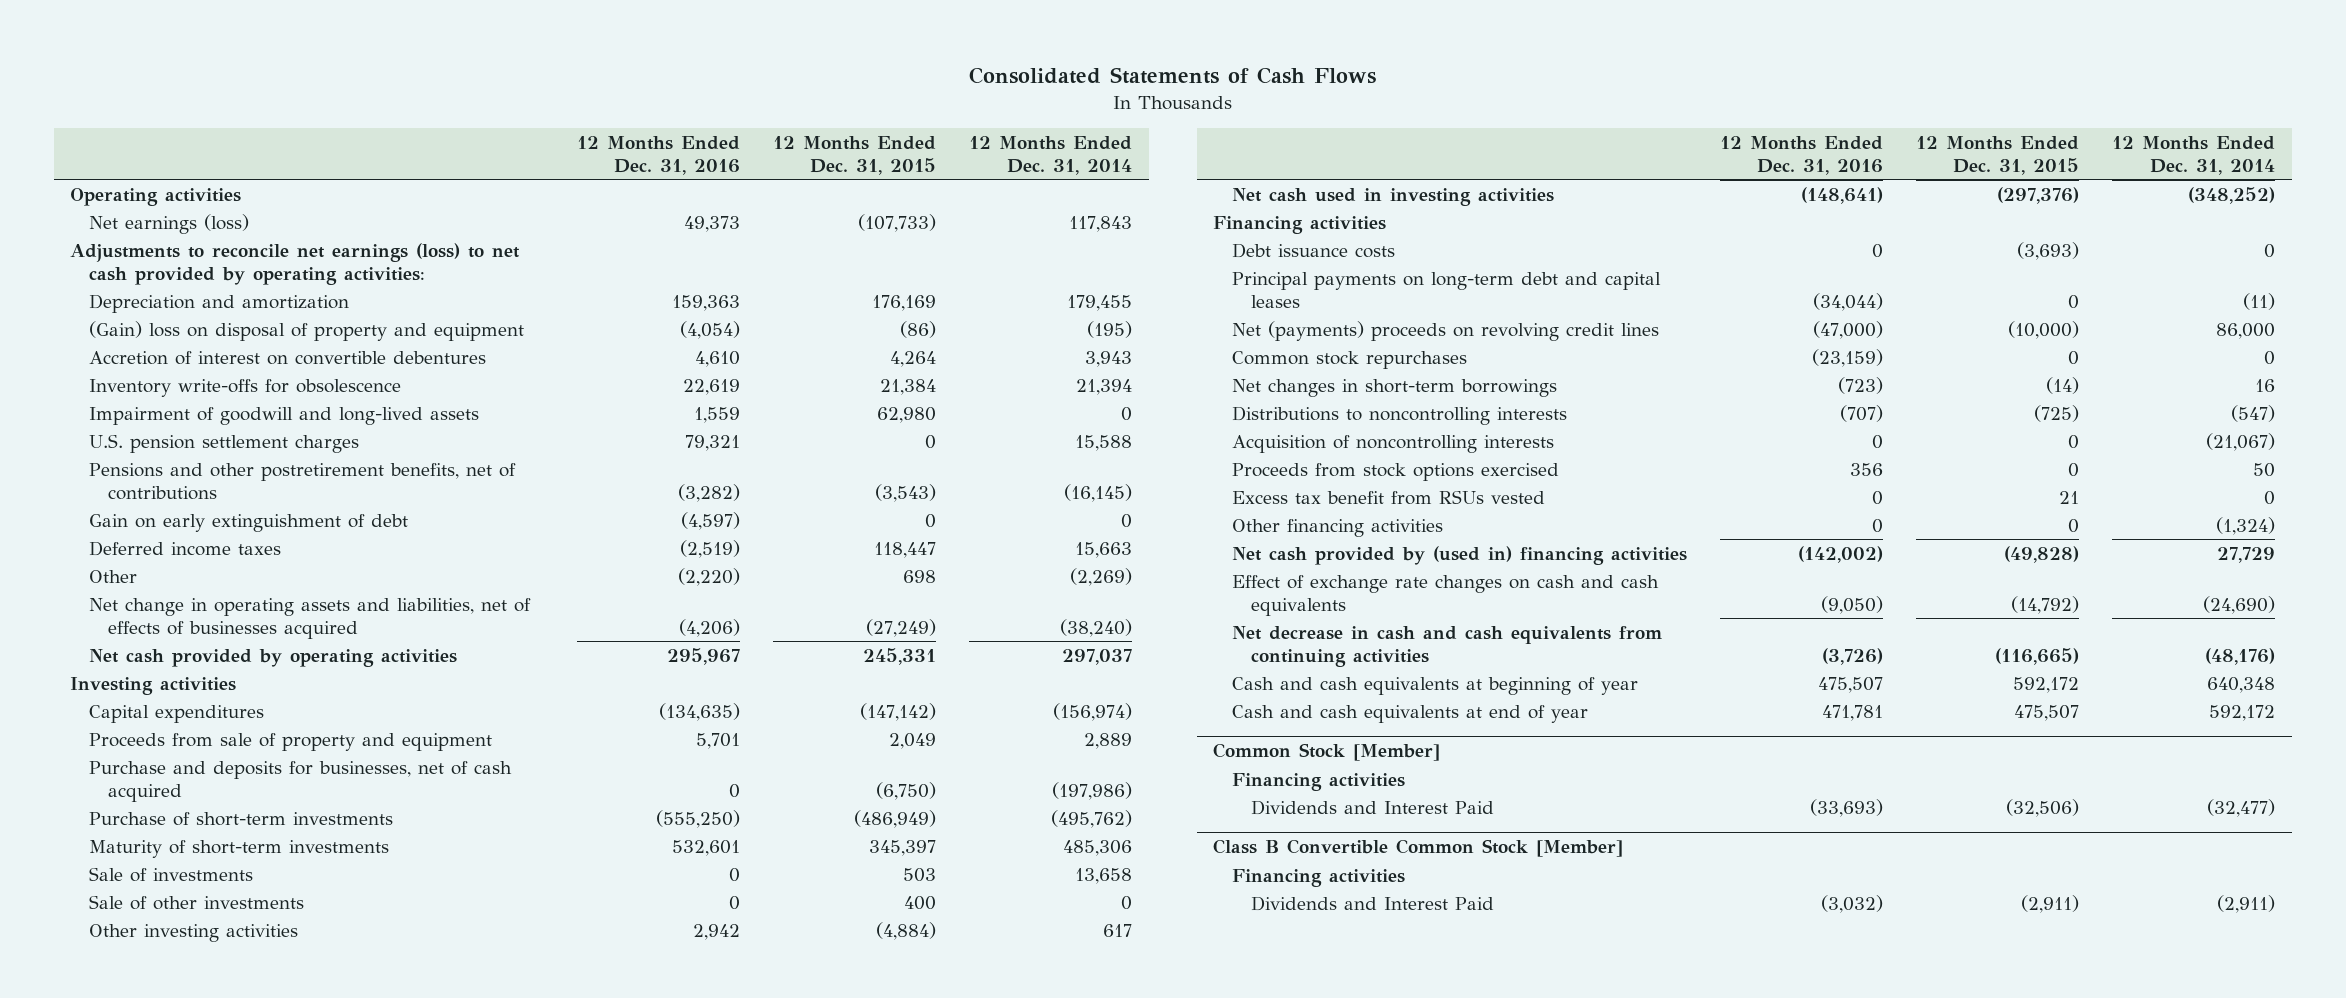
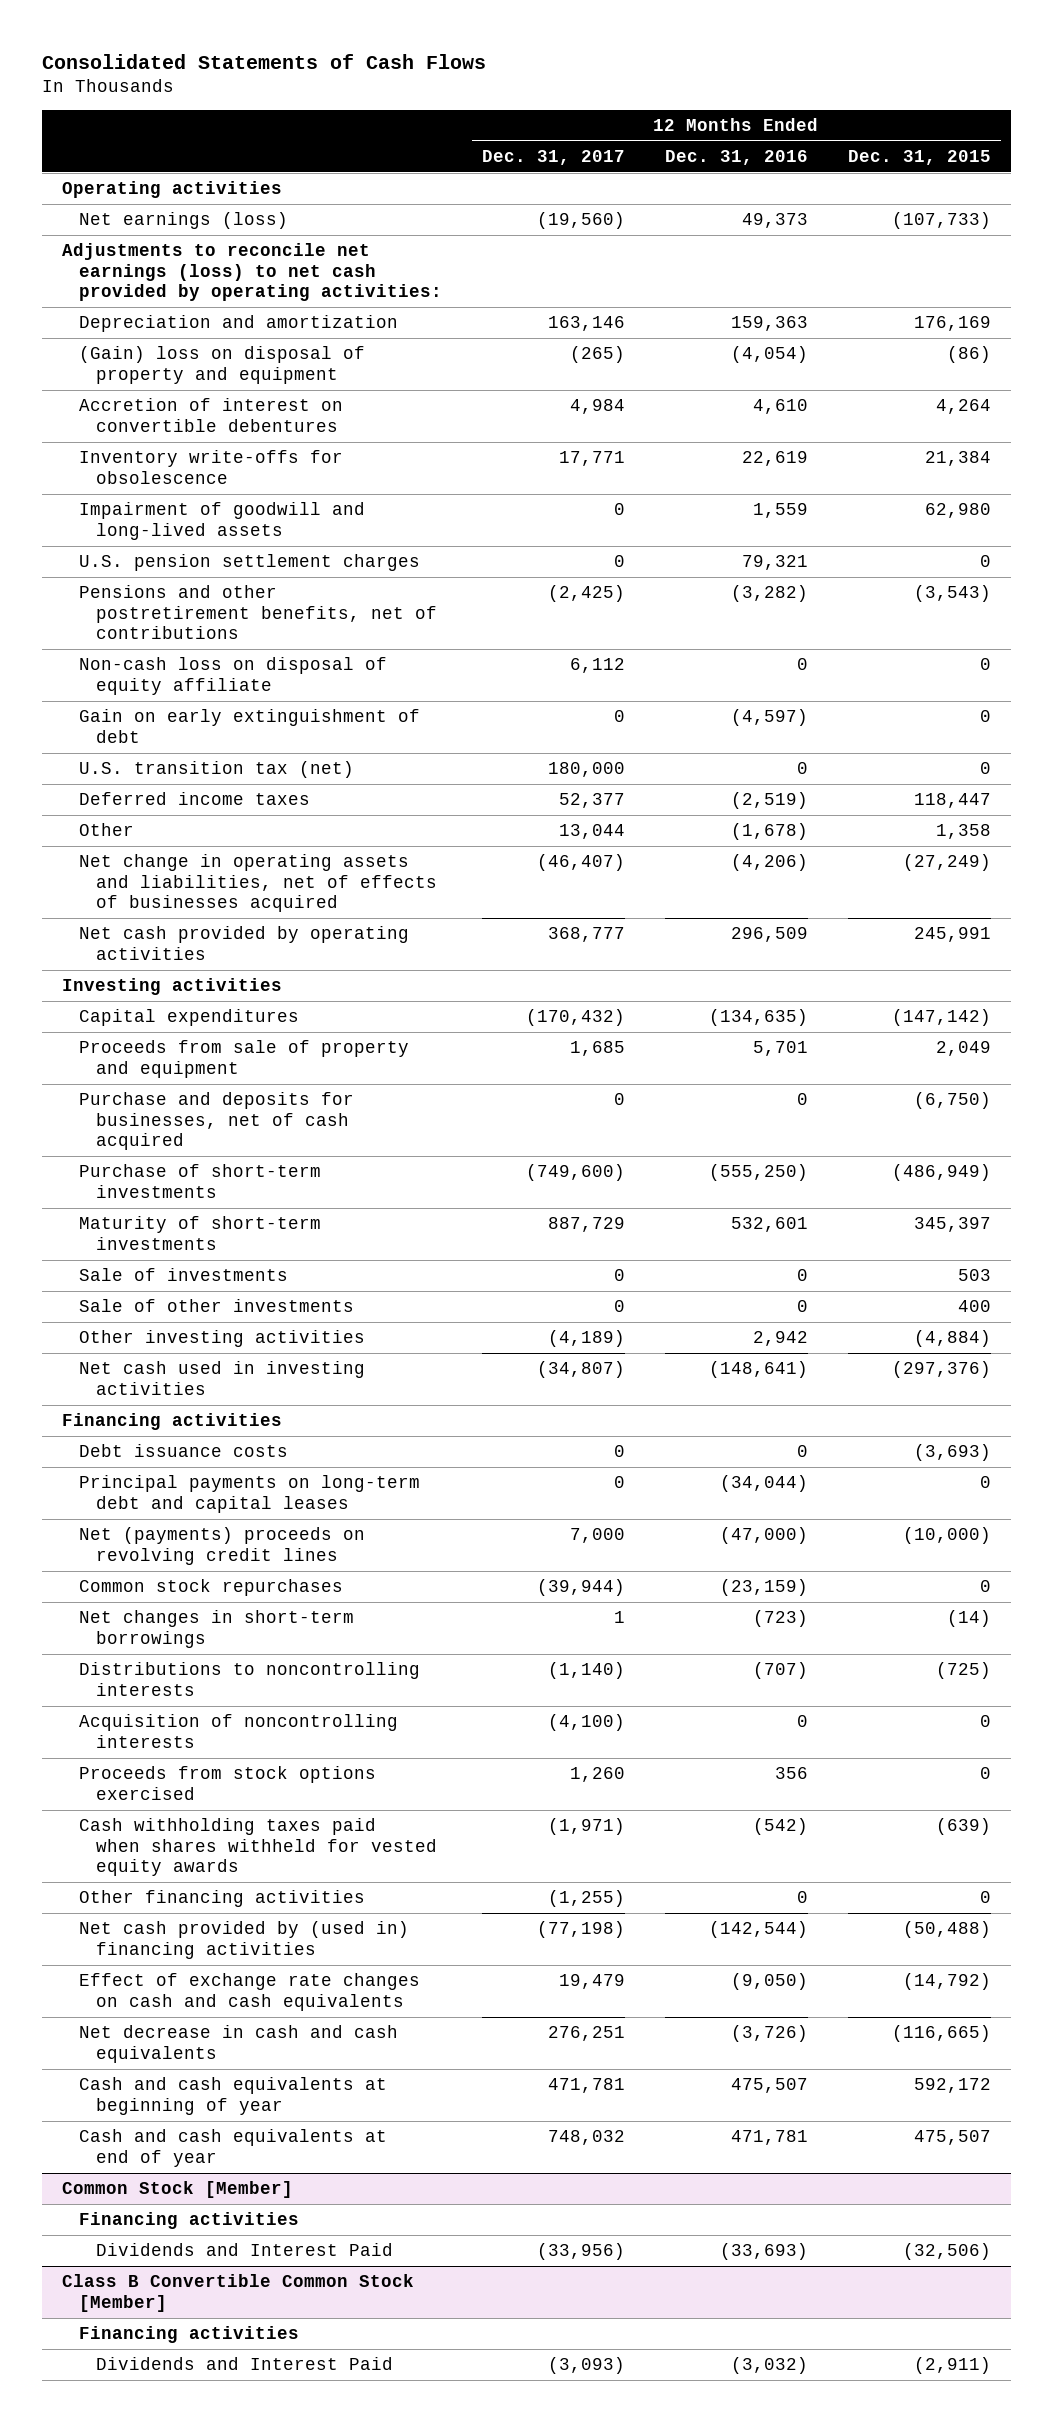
[969,135,1133,175] 12 Months Ended Dec. 31, 2014 -> none
none -> [481,150,625,166] Dec. 31, 2017
none -> [78,657,387,695] Non-cash loss on disposal of equity affiliate
none -> [78,761,354,779] U.S. transition tax (net)
[678,567,741,586] (2,220) -> [730,823,808,841] (1,678)
[903,569,937,583] 698 -> [936,824,992,840] 1,358
[667,647,741,665] 295,967 -> [730,927,808,943] 296,509
[863,647,937,665] 245,331 -> [914,927,992,943] 245,991
[1232,489,1546,505] Excess tax benefit from RSUs vested -> none
none -> [78,1818,437,1877] Cash withholding taxes paid when shares withheld for vested equity awards
[1798,545,1884,563] (142,002) -> [708,1921,808,1939] (142,544)
[2004,545,2080,563] (49,828) -> [903,1921,992,1939] (50,488)
[1232,625,1663,667] Net decrease in cash and cash equivalents from continuing activities -> [78,2025,398,2063] Net decrease in cash and cash equivalents

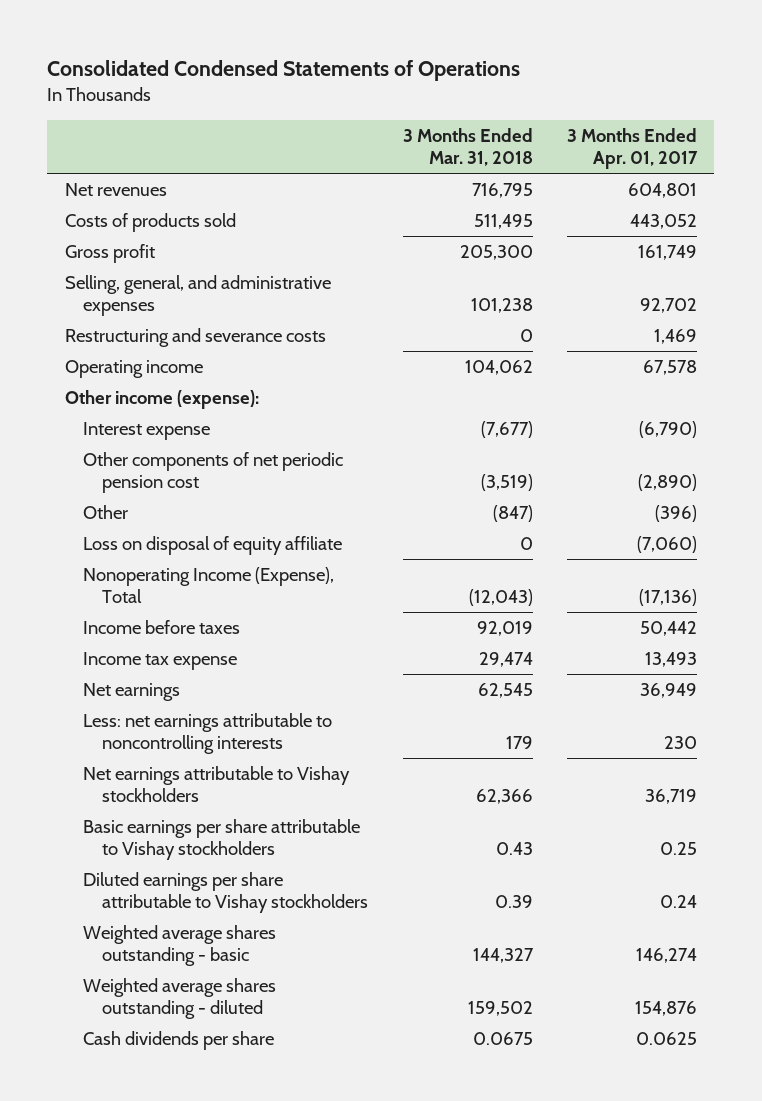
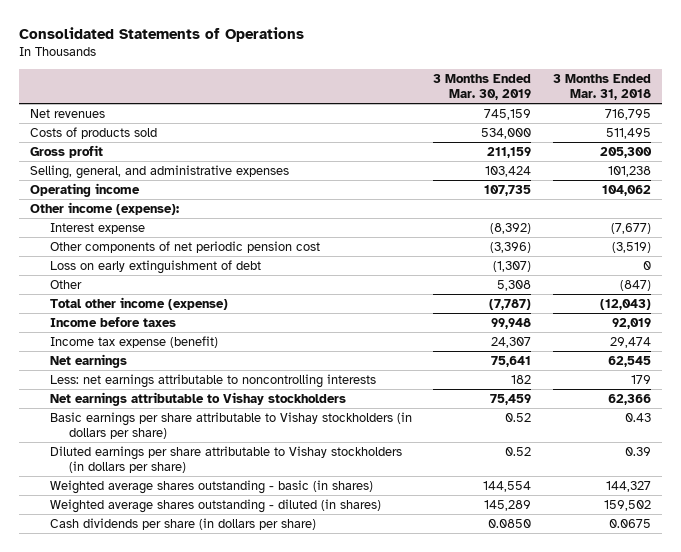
[47,60,521,82] Consolidated Condensed Statements of Operations -> [19,27,305,43] Consolidated Statements of Operations
[567,127,699,169] 3 Months Ended Apr. 01, 2017 -> none
none -> [433,74,532,100] 3 Months Ended Mar. 30, 2019
[64,328,326,348] Restructuring and severance costs -> none
none -> [49,259,261,274] Loss on early extinguishment of debt
[83,536,343,556] Loss on disposal of equity affiliate -> none
[83,567,335,604] Nonoperating Income (Expense), Total -> [49,296,228,310] Total other income (expense)
[83,652,238,671] Income tax expense -> [49,335,218,348] Income tax expense (benefit)
[83,819,361,861] Basic earnings per share attributable to Vishay stockholders -> [49,411,412,439] Basic earnings per share attributable to Vishay stockholders (in dollars per share)
[83,872,368,914] Diluted earnings per share attributable to Vishay stockholders -> [49,445,402,473] Diluted earnings per share attributable to Vishay stockholders (in dollars per share)
[83,925,277,967] Weighted average shares outstanding - basic -> [49,479,373,494] Weighted average shares outstanding - basic (in shares)
[83,978,277,1020] Weighted average shares outstanding - diluted -> [49,498,381,513] Weighted average shares outstanding - diluted (in shares)
[83,1031,275,1051] Cash dividends per share -> [49,517,316,530] Cash dividends per share (in dollars per share)

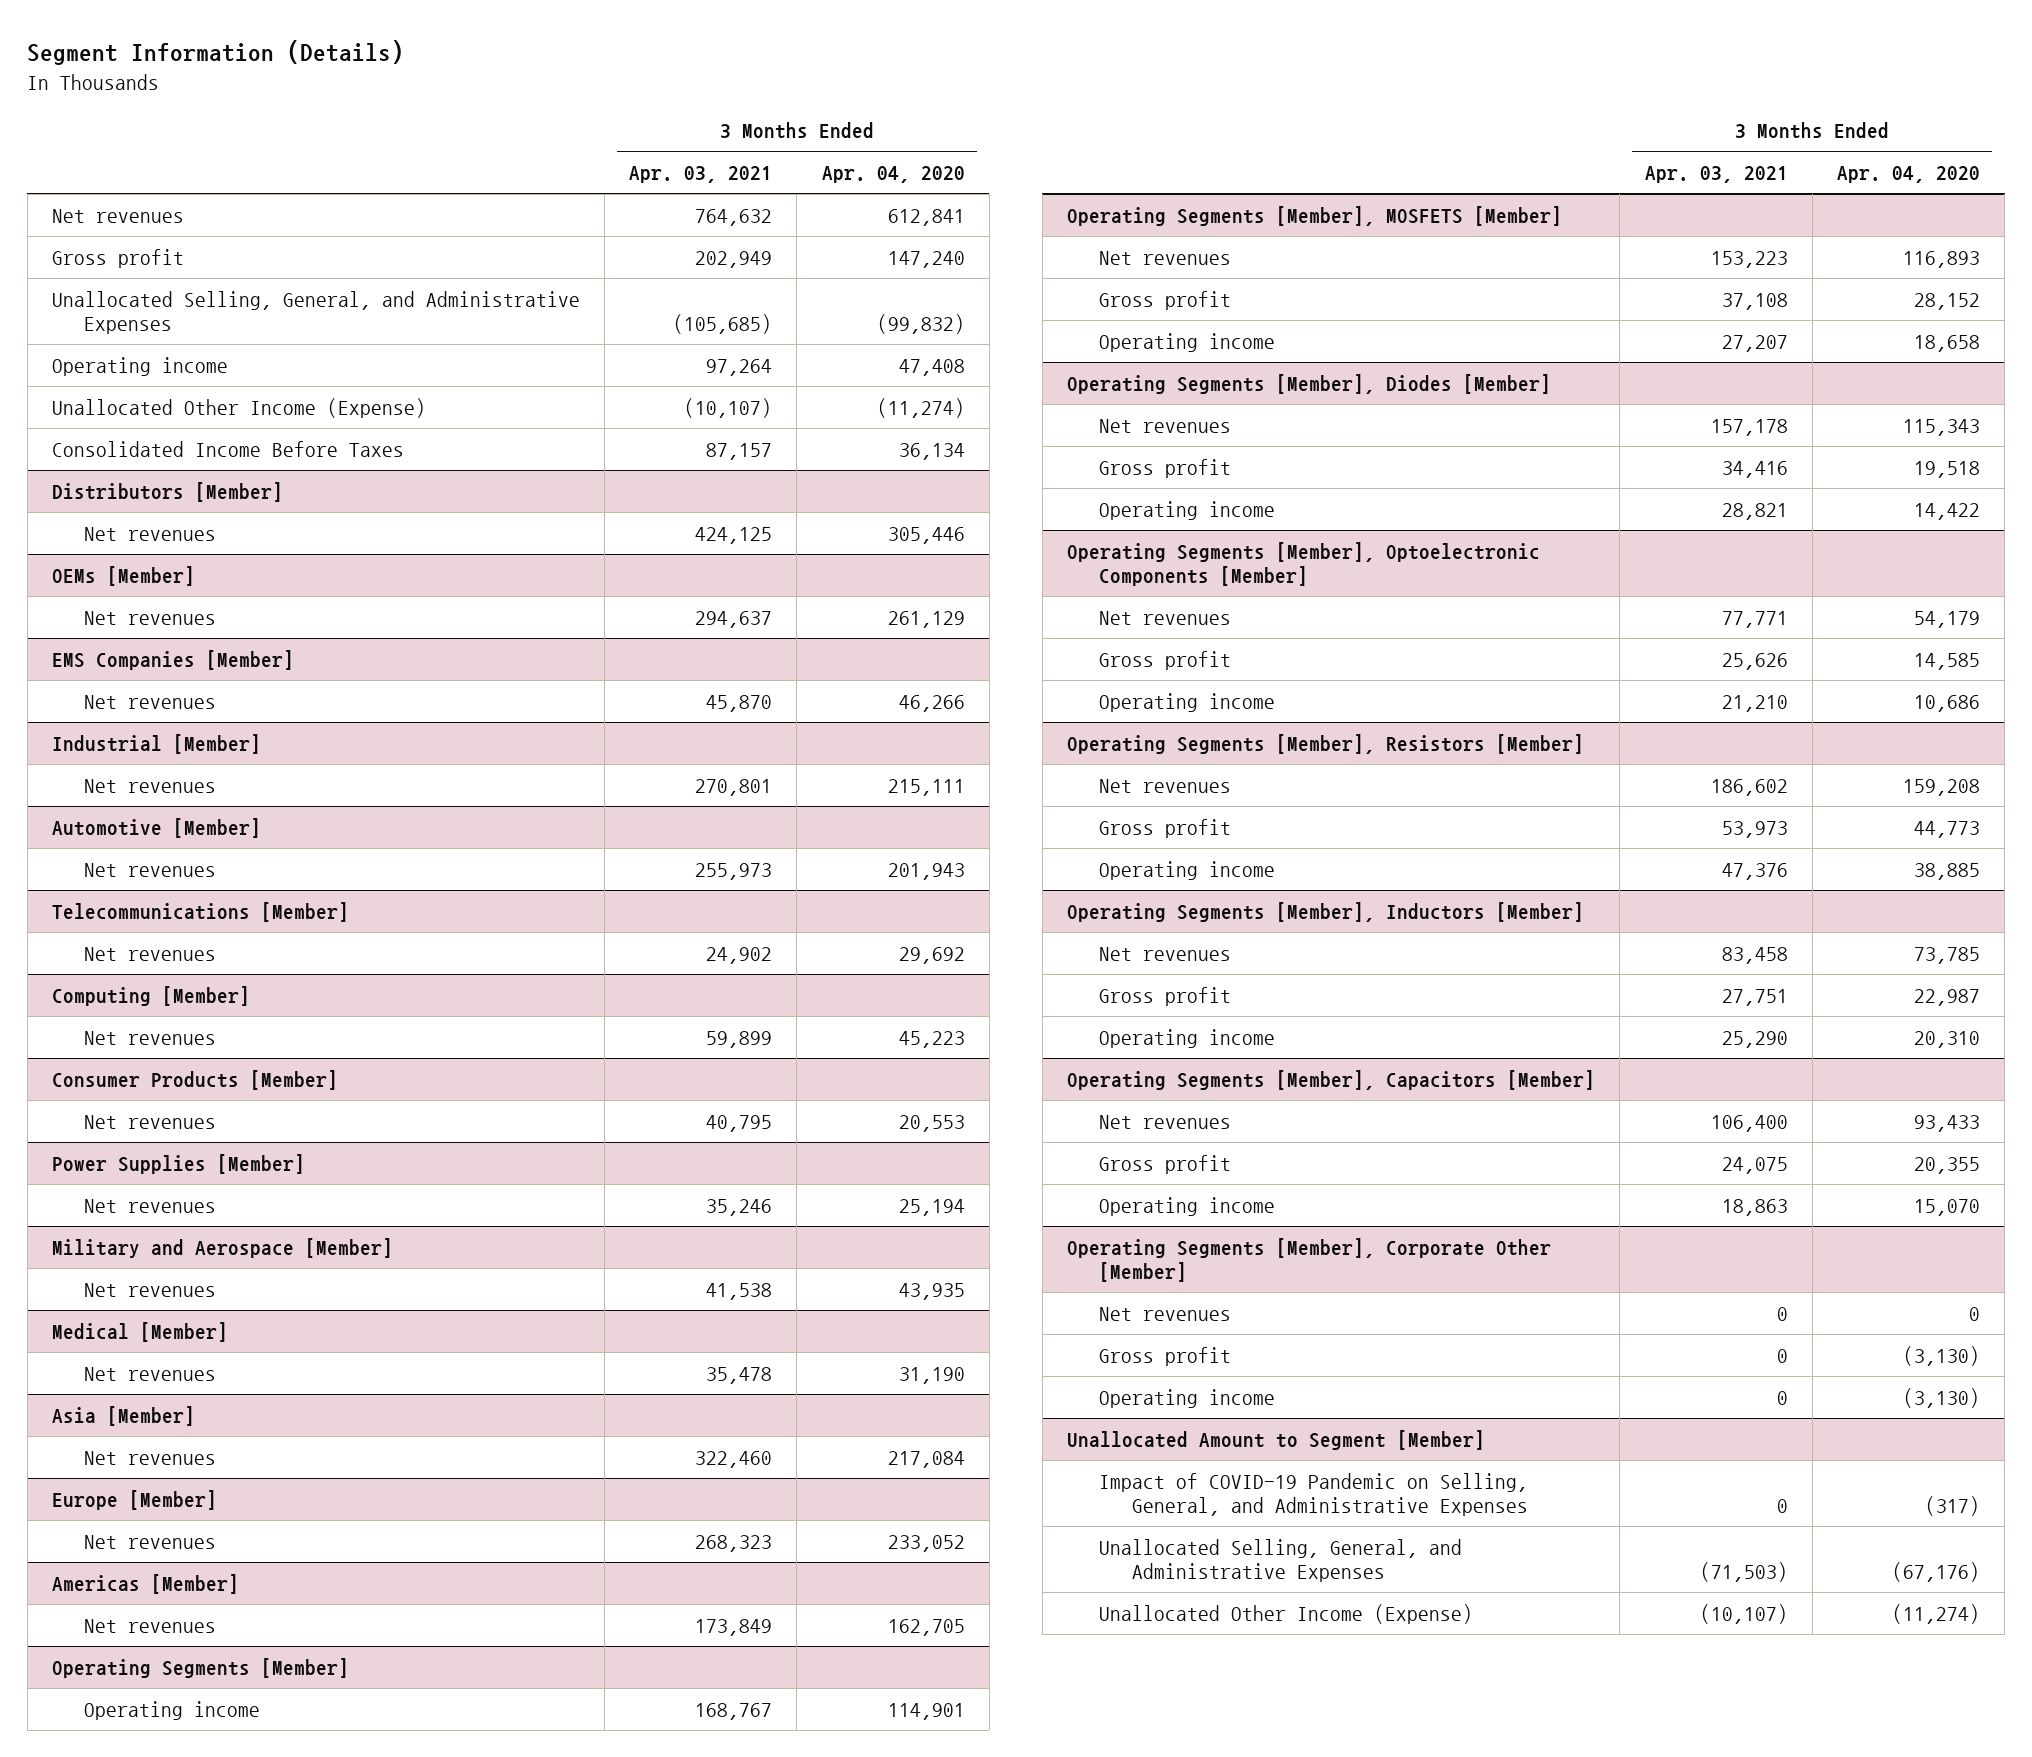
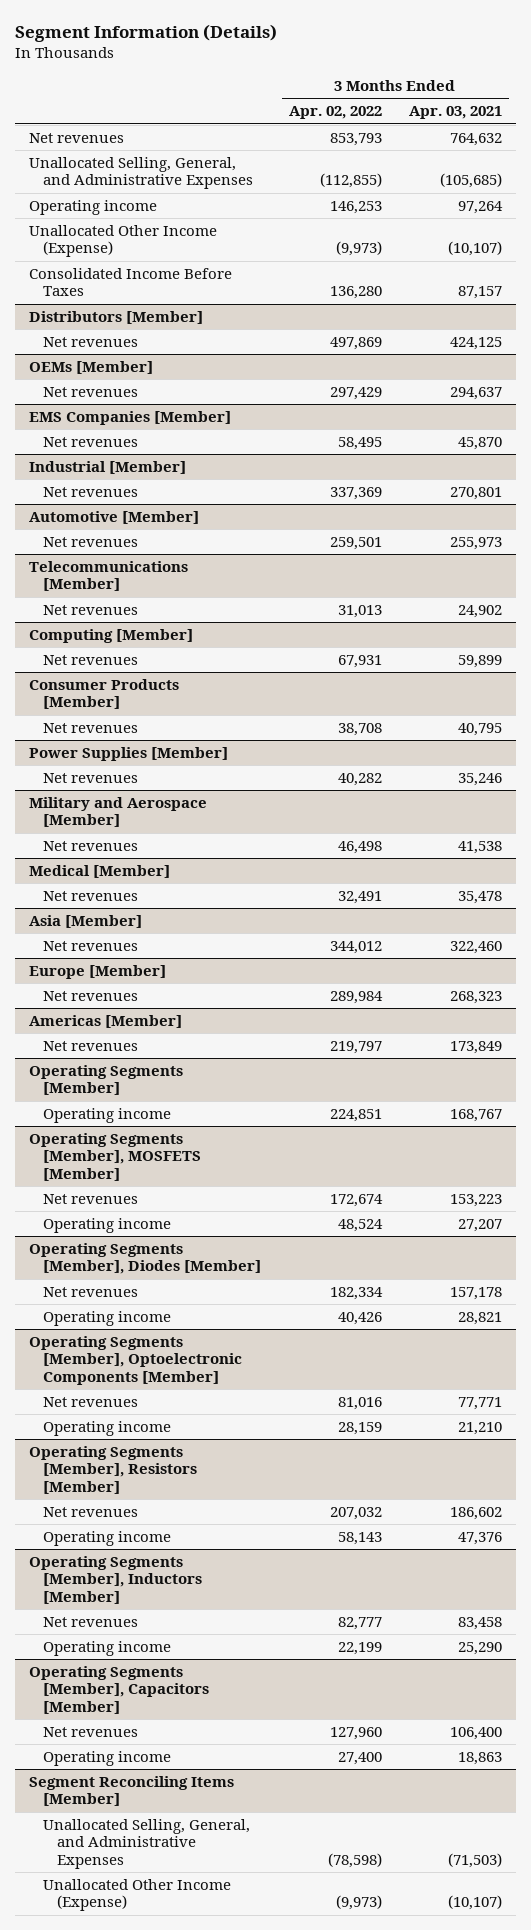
[821,166,965,184] Apr. 04, 2020 -> none
none -> [288,106,382,120] Apr. 02, 2022
[51,248,184,268] Gross profit -> none
[1099,290,1232,310] Gross profit -> none
[1099,458,1232,478] Gross profit -> none
[1099,650,1232,670] Gross profit -> none
[1099,818,1232,838] Gross profit -> none
[1099,986,1232,1006] Gross profit -> none
[1099,1154,1232,1174] Gross profit -> none
[1067,1237,1552,1283] Operating Segments [Member], Corporate Other [Member] -> none
[1099,1306,1232,1321] Net revenues -> none
[1099,1346,1232,1366] Gross profit -> none
[1099,1388,1276,1408] Operating income -> none
[1099,1472,1529,1517] Impact of COVID-19 Pandemic on Selling, General, and Administrative Expenses -> none
[1067,1429,1486,1450] Unallocated Amount to Segment [Member] -> [29,1775,235,1807] Segment Reconciling Items [Member]

